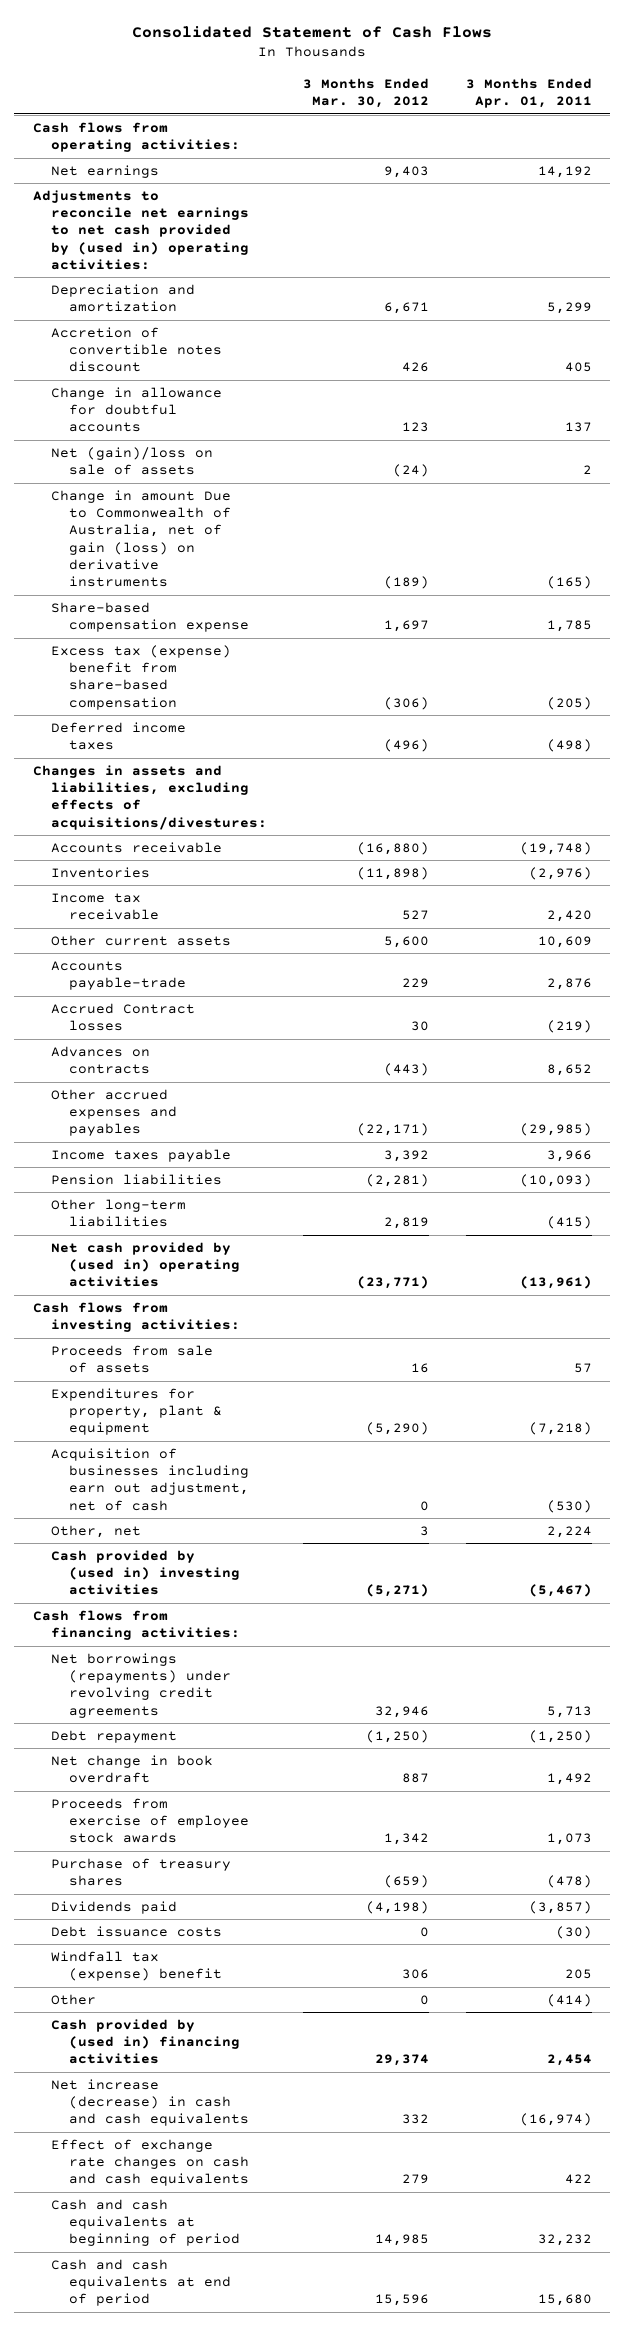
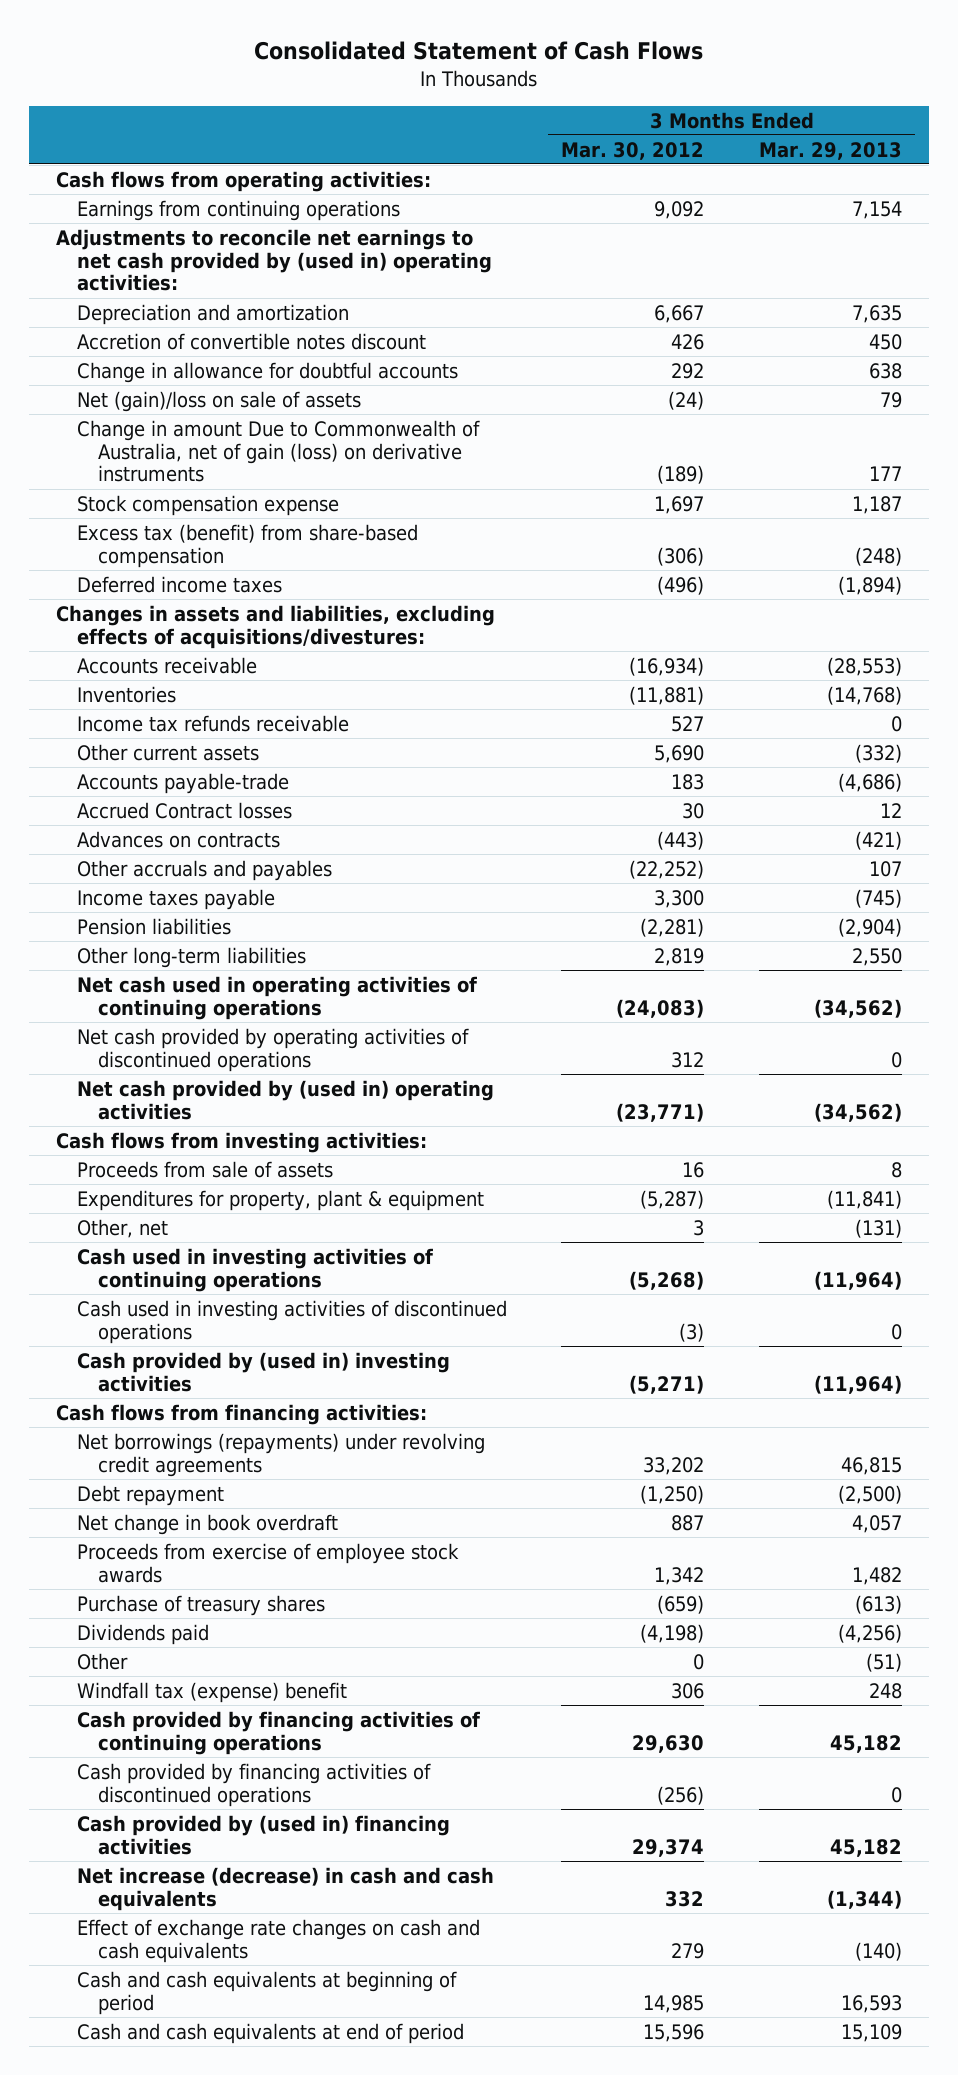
[465,77,592,109] 3 Months Ended Apr. 01, 2011 -> none
none -> [758,141,902,160] Mar. 29, 2013
[50,164,159,178] Net earnings -> none
none -> [76,199,400,221] Earnings from continuing operations
[384,302,430,315] 6,671 -> [654,304,705,323] 6,667
[402,422,430,433] 123 -> [671,362,705,379] 292
[50,601,250,633] Share-based compensation expense -> [76,494,339,516] Stock compensation expense
[50,644,231,710] Excess tax (expense) benefit from share-based compensation -> [76,523,418,568] Excess tax (benefit) from share-based compensation
[357,841,430,855] (16,880) -> [629,656,705,676] (16,934)
[357,866,430,880] (11,898) -> [629,685,705,705] (11,881)
[50,892,160,921] Income tax receivable -> [76,714,349,732] Income tax refunds receivable
[384,935,430,948] 5,600 -> [654,744,705,763] 5,690
[402,978,430,989] 229 -> [671,773,705,790] 183
[50,1088,178,1137] Other accrued expenses and payables -> [76,859,332,881] Other accruals and payables
[357,1123,430,1137] (22,171) -> [629,859,705,879] (22,252)
[384,1149,430,1162] 3,392 -> [654,889,705,908] 3,300
none -> [76,975,477,1020] Net cash used in operating activities of continuing operations
none -> [76,1027,469,1072] Net cash provided by operating activities of discontinued operations
[50,1447,250,1511] Acquisition of businesses including earn out adjustment, net of cash -> none
[366,1422,430,1436] (5,290) -> [640,1189,705,1209] (5,287)
none -> [76,1247,433,1292] Cash used in investing activities of continuing operations
none -> [76,1299,507,1344] Cash used in investing activities of discontinued operations
[375,1705,430,1718] 32,946 -> [643,1456,705,1475] 33,202
[50,1925,222,1937] Debt issuance costs -> none
[50,1950,223,1982] Windfall tax (expense) benefit -> [76,1681,347,1703] Windfall tax (expense) benefit
none -> [76,1710,480,1755] Cash provided by financing activities of continuing operations
none -> [76,1762,431,1807] Cash provided by financing activities of discontinued operations

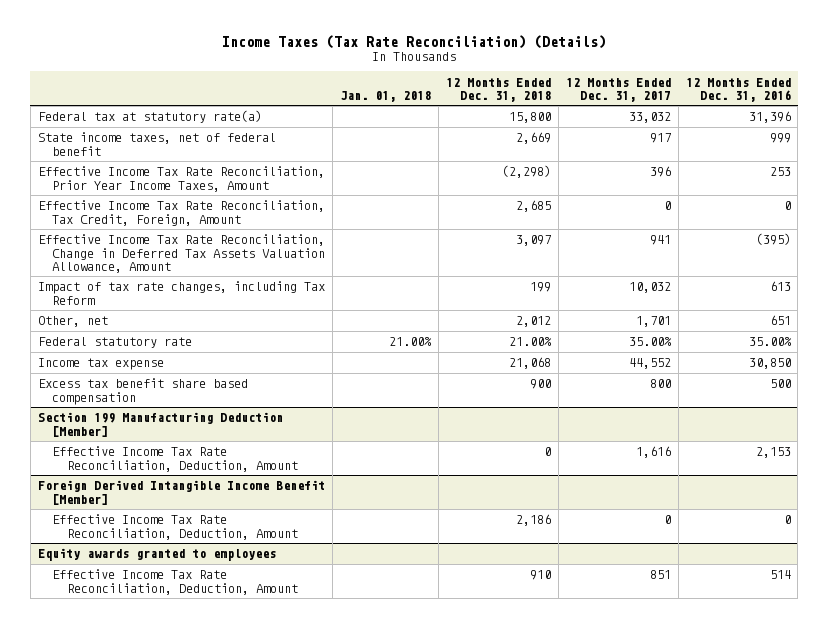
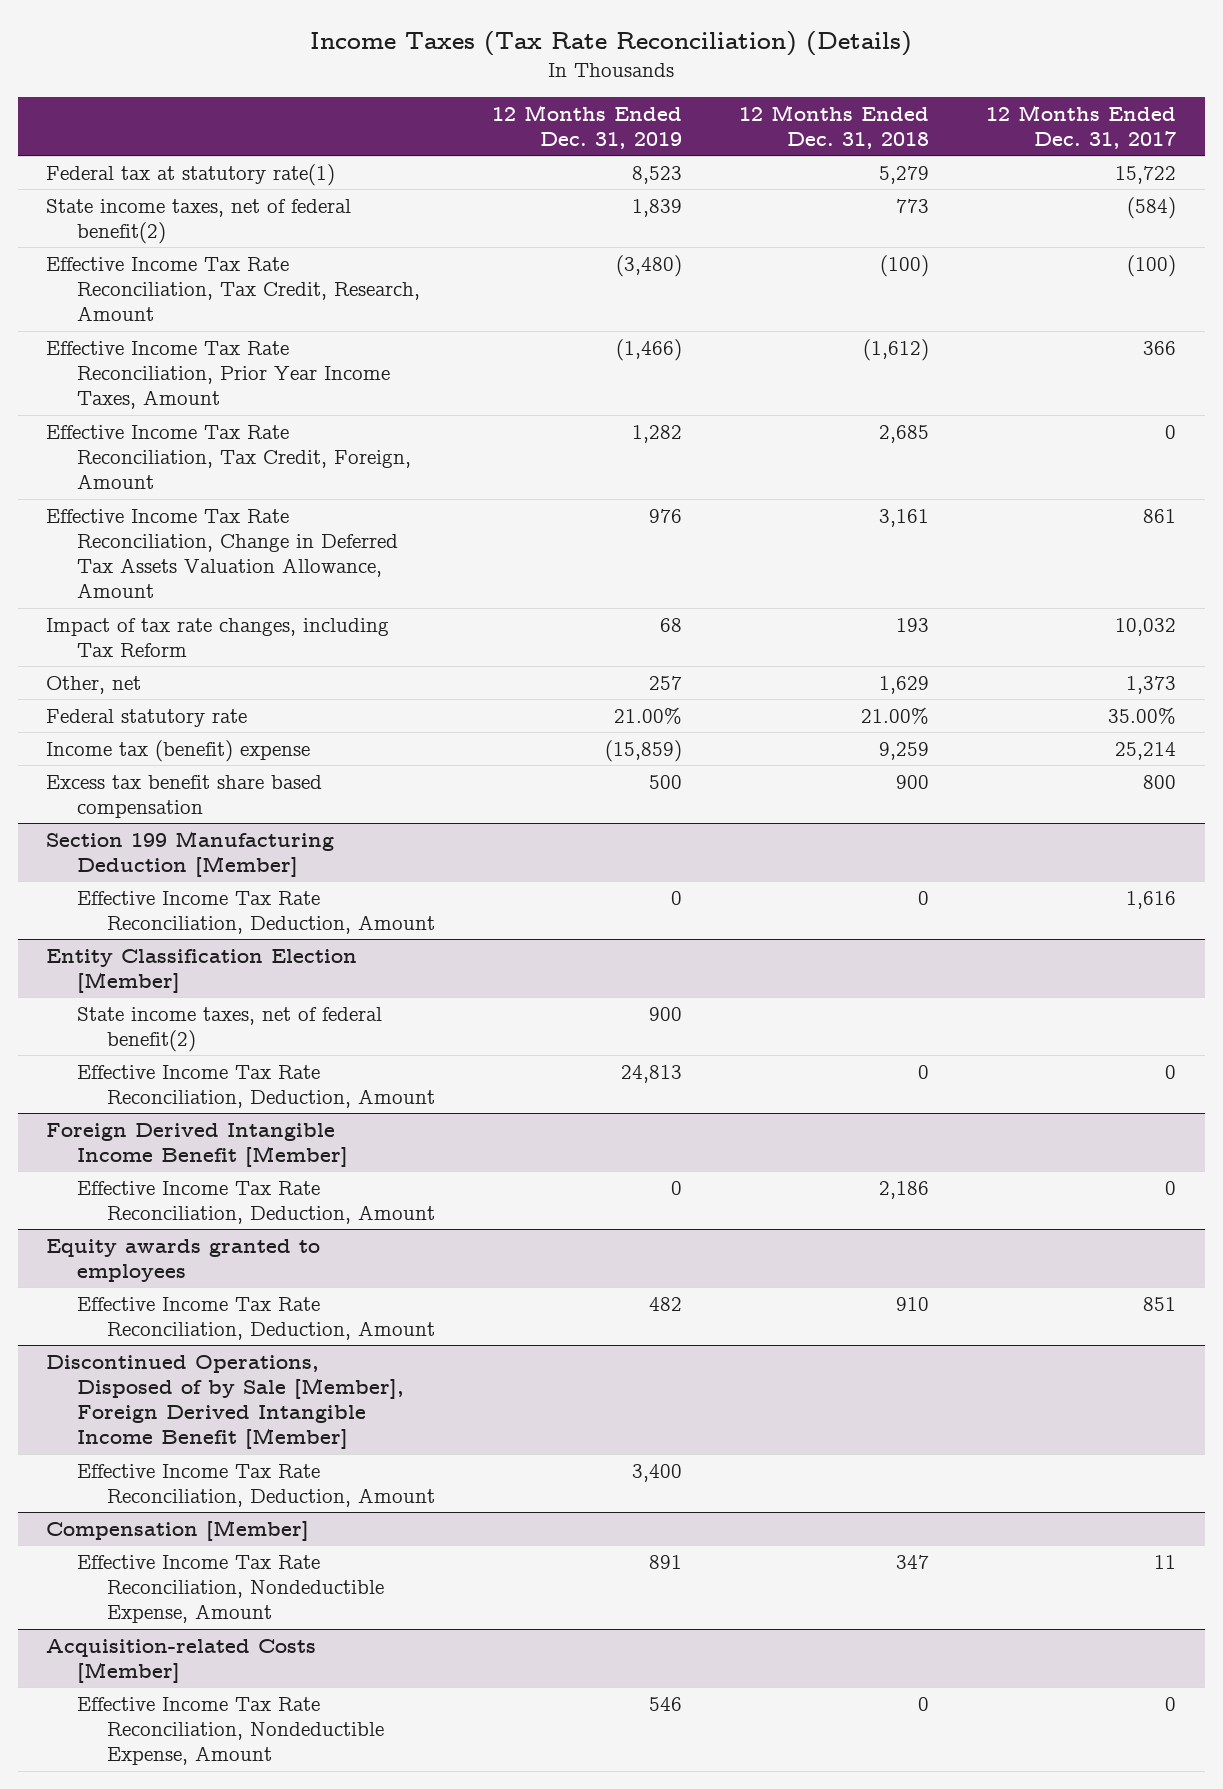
[340,90,432,102] Jan. 01, 2018 -> none
[685,77,791,102] 12 Months Ended Dec. 31, 2016 -> none
none -> [491,104,682,149] 12 Months Ended Dec. 31, 2019
[37,110,262,124] Federal tax at statutory rate(a) -> [46,163,336,186] Federal tax at statutory rate(1)
[508,112,551,124] 15,800 -> [879,165,930,184] 5,279
[628,112,671,124] 33,032 -> [1115,165,1177,184] 15,722
[37,132,276,156] State income taxes, net of federal benefit -> [46,198,352,244] State income taxes, net of federal benefit(2)
[515,132,551,145] 2,669 -> [896,198,930,213] 773
[649,133,671,144] 917 -> [1127,196,1177,219] (584)
none -> [46,256,420,321] Effective Income Tax Rate Reconciliation, Tax Credit, Research, Amount
[501,165,551,179] (2,298) -> [863,338,930,361] (1,612)
[649,166,671,178] 396 -> [1143,340,1177,355] 366
[515,235,551,247] 3,097 -> [879,508,930,527] 3,161
[649,235,671,246] 941 -> [1143,508,1177,523] 861
[529,282,551,293] 199 -> [896,617,930,632] 193
[515,316,551,328] 2,012 -> [879,675,930,694] 1,629
[635,316,671,328] 1,701 -> [1126,675,1177,694] 1,373
[37,358,164,371] Income tax expense -> [46,739,311,762] Income tax (benefit) expense
[508,357,551,370] 21,068 -> [879,741,930,760] 9,259
[628,358,671,370] 44,552 -> [1115,741,1177,760] 25,214
none -> [46,948,358,993] Entity Classification Election [Member]
none -> [76,1006,382,1052] State income taxes, net of federal benefit(2)
none -> [76,1064,435,1108] Effective Income Tax Rate Reconciliation, Deduction, Amount
none -> [46,1354,404,1450] Discontinued Operations, Disposed of by Sale [Member], Foreign Derived Intangible Income Benefit [Member]
none -> [76,1463,435,1507] Effective Income Tax Rate Reconciliation, Deduction, Amount
none -> [46,1519,310,1541] Compensation [Member]
none -> [76,1554,384,1623] Effective Income Tax Rate Reconciliation, Nondeductible Expense, Amount
none -> [46,1638,317,1683] Acquisition-related Costs [Member]
none -> [76,1696,384,1765] Effective Income Tax Rate Reconciliation, Nondeductible Expense, Amount

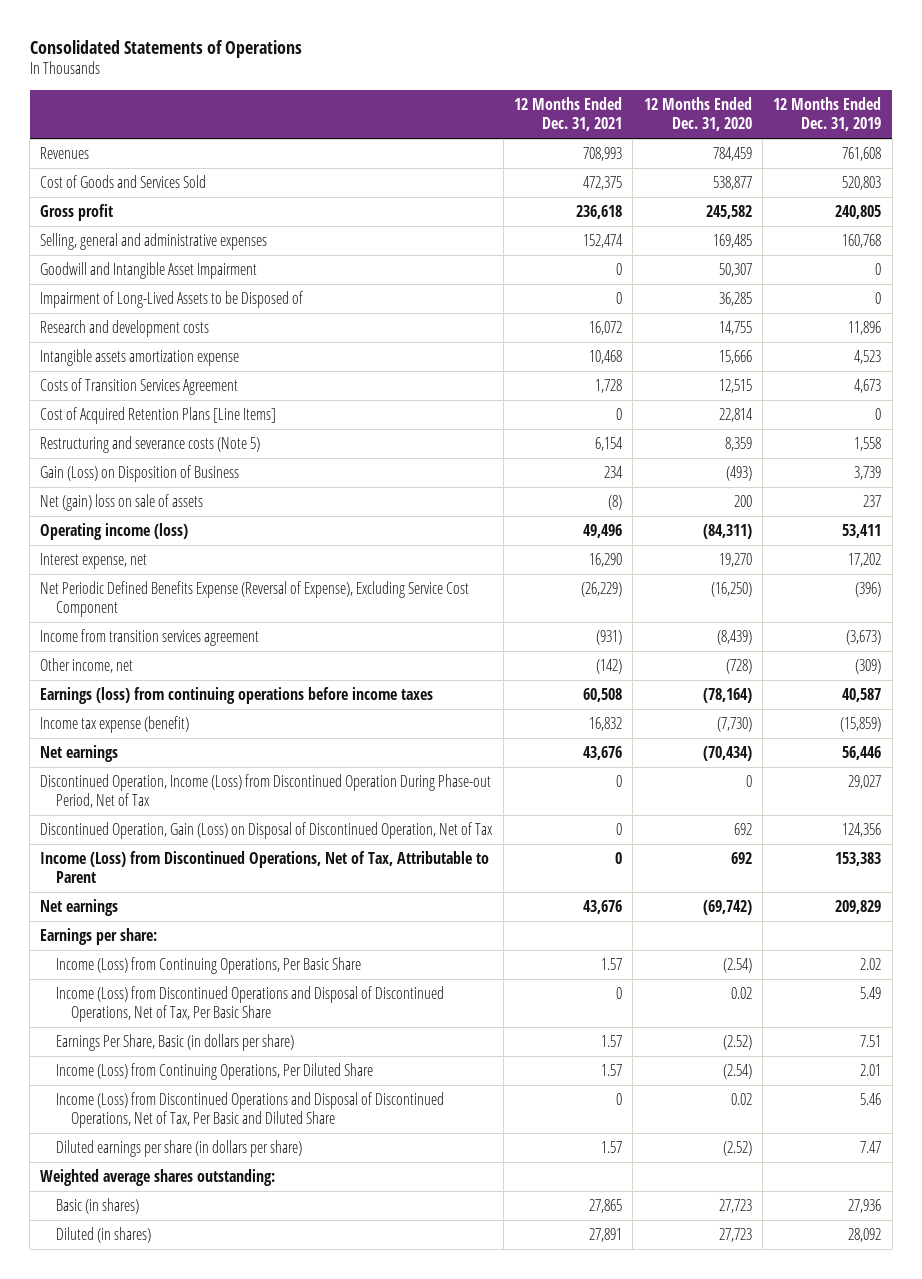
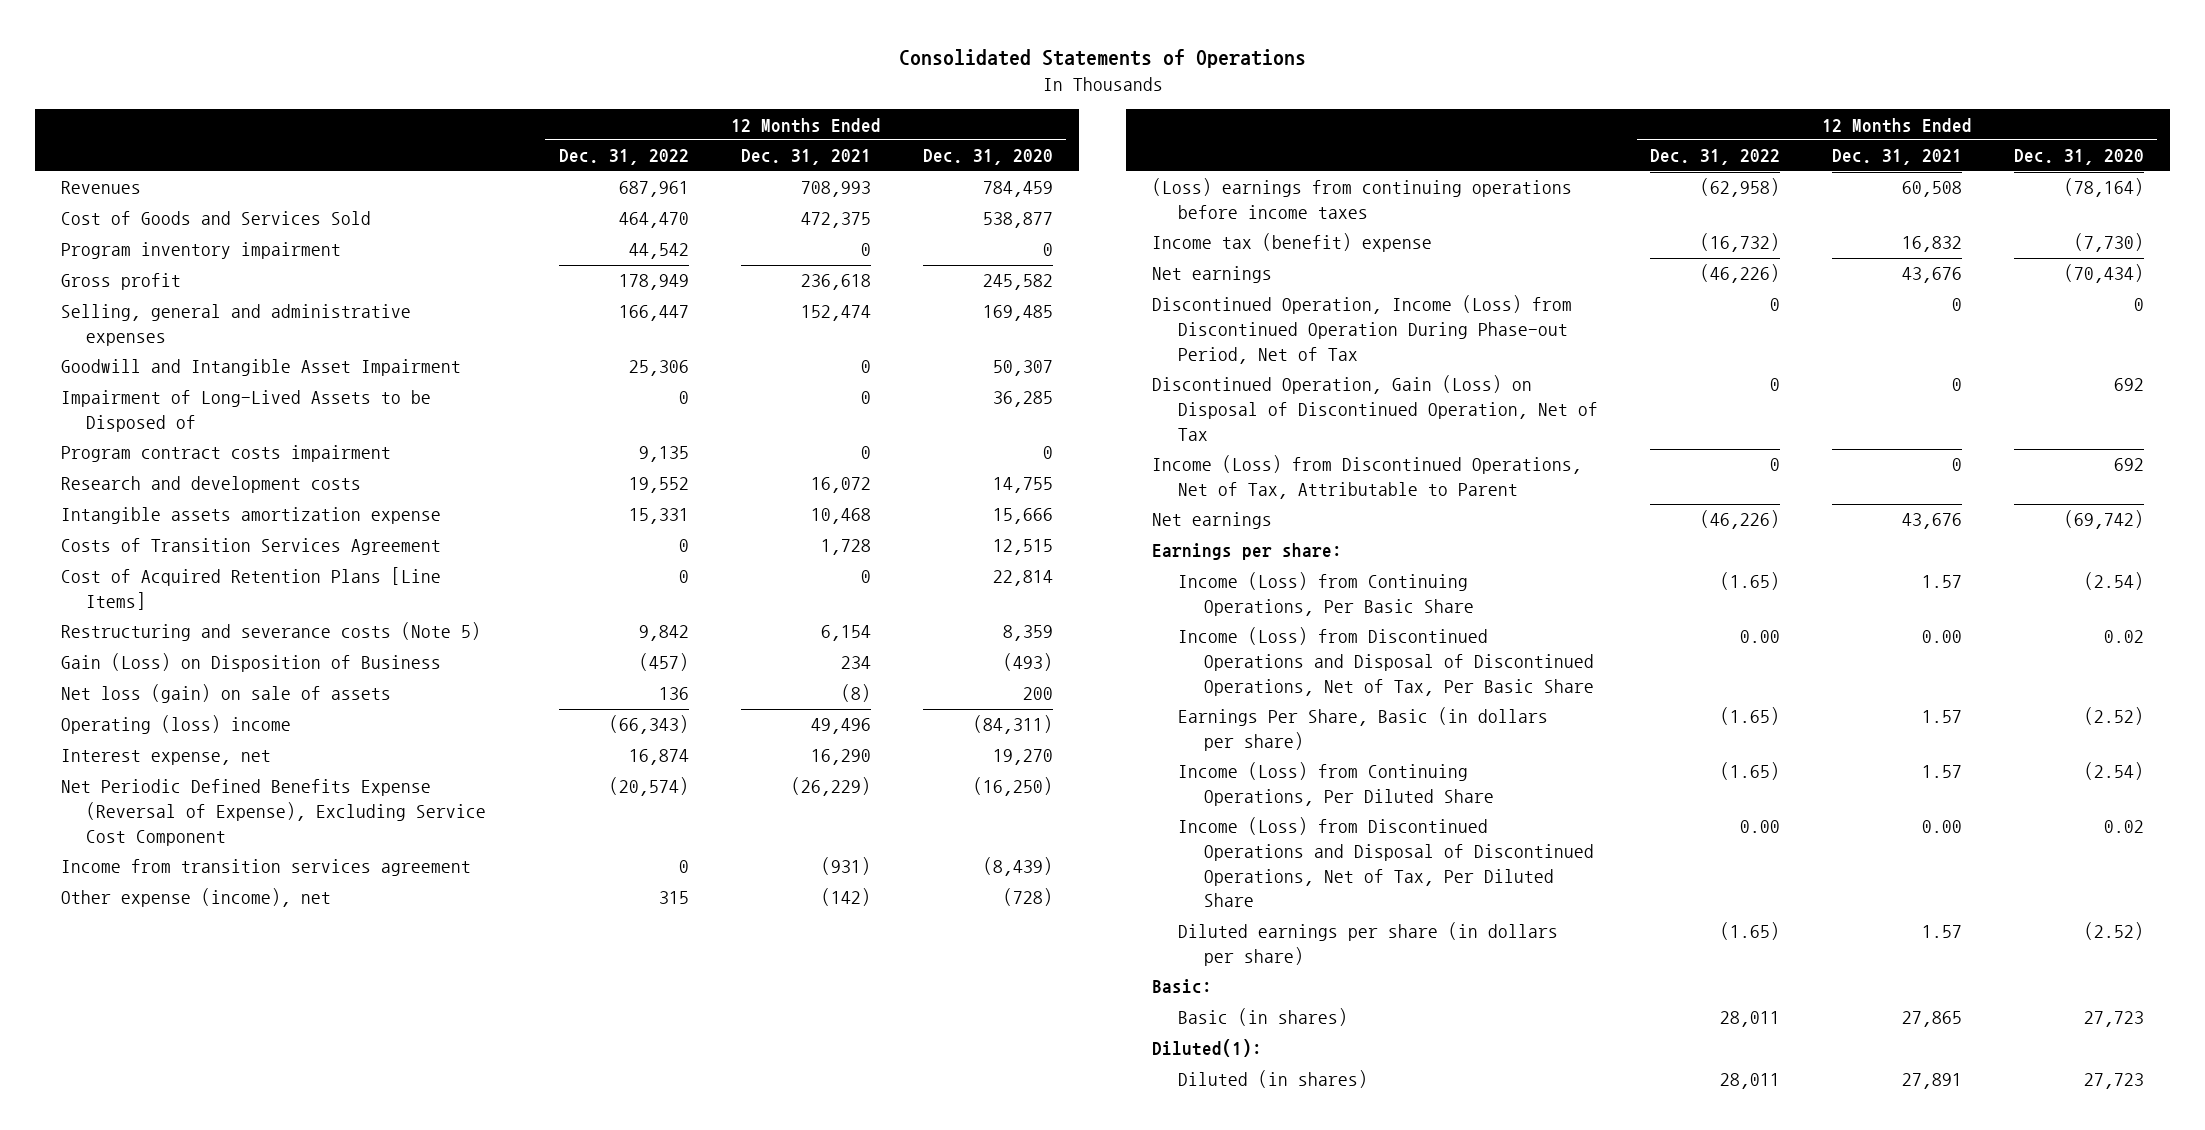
[773,96,882,132] 12 Months Ended Dec. 31, 2019 -> none
none -> [558,149,689,166] Dec. 31, 2022
none -> [60,242,341,260] Program inventory impairment
none -> [60,445,391,463] Program contract costs impairment
[40,493,204,511] Net (gain) loss on sale of assets -> [60,684,391,704] Net loss (gain) on sale of assets
[40,522,189,540] Operating income (loss) -> [60,715,291,735] Operating (loss) income
[40,657,134,673] Other income, net -> [60,888,331,908] Other expense (income), net
[40,686,434,704] Earnings (loss) from continuing operations before income taxes -> [1152,178,1573,220] (Loss) earnings from continuing operations before income taxes
[40,715,190,733] Income tax expense (benefit) -> [1152,233,1433,253] Income tax (benefit) expense
[616,986,623,999] 0 -> [1922,630,1963,644] 0.00
[55,1091,444,1129] Income (Loss) from Discontinued Operations and Disposal of Discontinued Operations, Net of Tax, Per Basic and Diluted Share -> [1178,817,1594,908] Income (Loss) from Discontinued Operations and Disposal of Discontinued Operations, Net of Tax, Per Diluted Share
[616,1092,623,1105] 0 -> [1922,820,1963,834] 0.00
[40,1168,276,1186] Weighted average shares outstanding: -> none
none -> [1152,979,1213,995] Basic:
none -> [1152,1039,1263,1058] Diluted(1):

